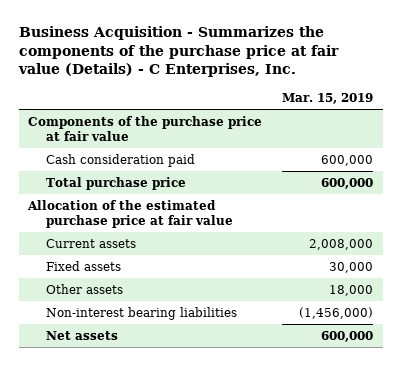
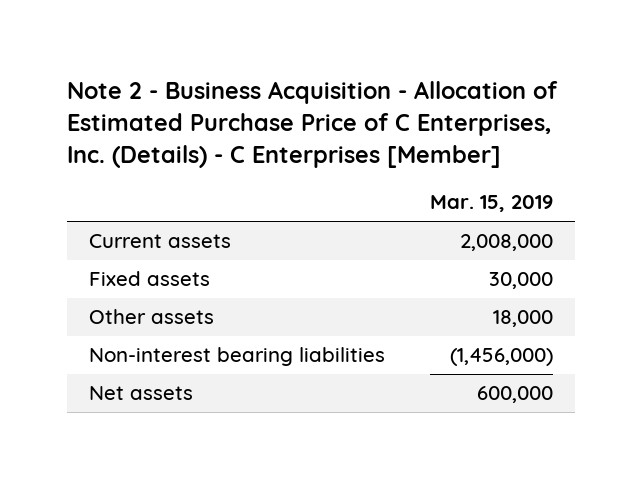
[17,26,339,78] Business Acquisition - Summarizes the components of the purchase price at fair value (Details) - C Enterprises, Inc. -> [66,80,558,168] Note 2 - Business Acquisition - Allocation of Estimated Purchase Price of C Enterprises, Inc. (Details) - C Enterprises [Member]
[28,115,263,142] Components of the purchase price at fair value -> none
[45,153,195,167] Cash consideration paid -> none
[45,176,186,190] Total purchase price -> none
[27,199,233,229] Allocation of the estimated purchase price at fair value -> none

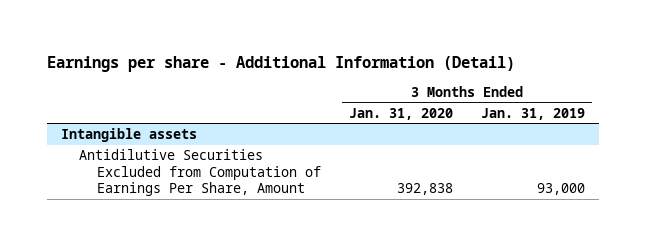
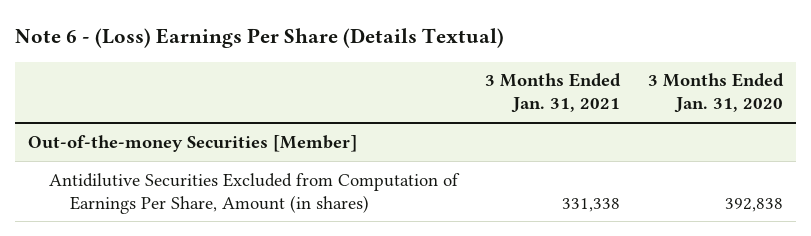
[46,55,515,72] Earnings per share - Additional Information (Detail) -> [14,28,504,49] Note 6 - (Loss) Earnings Per Share (Details Textual)
[481,107,586,120] Jan. 31, 2019 -> none
none -> [485,73,622,114] 3 Months Ended Jan. 31, 2021
[60,128,197,143] Intangible assets -> none
none -> [28,134,358,152] Out-of-the-money Securities [Member]
[79,149,322,196] Antidilutive Securities Excluded from Computation of Earnings Per Share, Amount -> [49,172,461,214] Antidilutive Securities Excluded from Computation of Earnings Per Share, Amount (in shares)

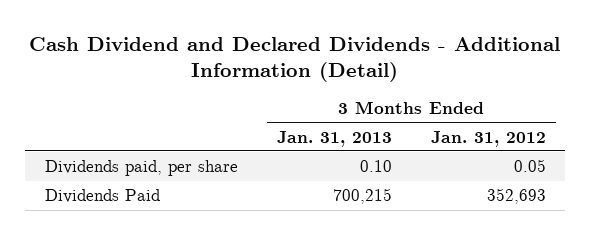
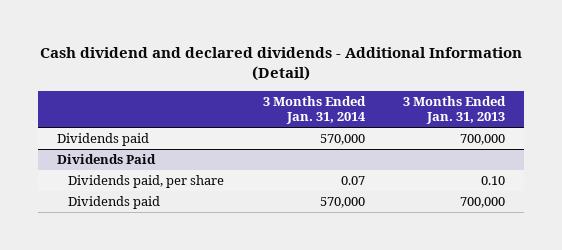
[29,36,561,83] Cash Dividend and Declared Dividends - Additional Information (Detail) -> [40,47,523,82] Cash dividend and declared dividends - Additional Information (Detail)
[430,130,546,147] Jan. 31, 2012 -> none
none -> [262,96,366,125] 3 Months Ended Jan. 31, 2014
none -> [57,133,150,147] Dividends paid
none -> [57,154,157,165] Dividends Paid
[44,189,160,204] Dividends Paid -> [68,196,161,210] Dividends paid
[332,188,392,205] 700,215 -> [459,197,505,209] 700,000

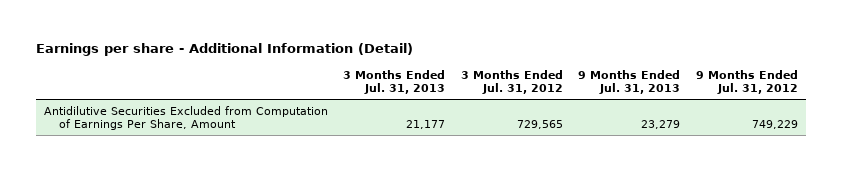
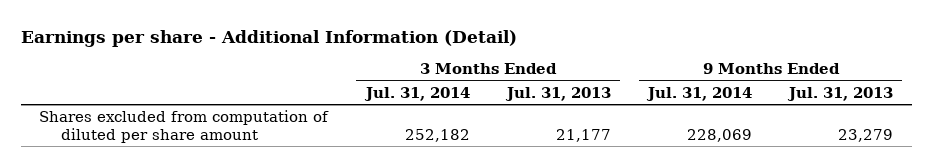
[460,70,563,95] 3 Months Ended Jul. 31, 2012 -> none
[695,70,798,95] 9 Months Ended Jul. 31, 2012 -> none
none -> [363,86,470,101] Jul. 31, 2014
none -> [645,86,752,101] Jul. 31, 2014
[43,105,328,131] Antidilutive Securities Excluded from Computation of Earnings Per Share, Amount -> [39,109,330,144] Shares excluded from computation of diluted per share amount

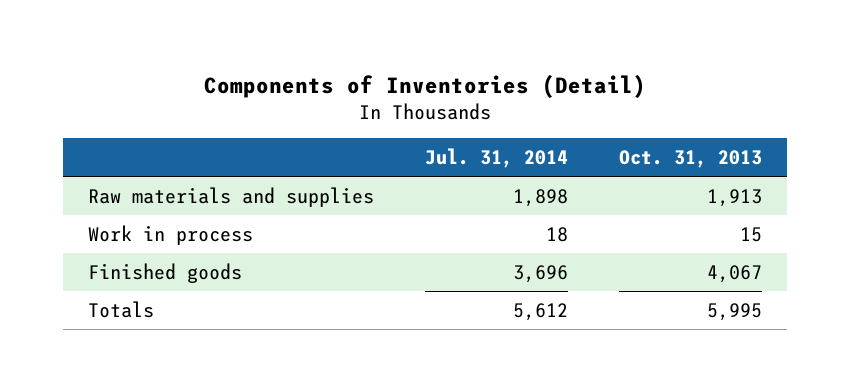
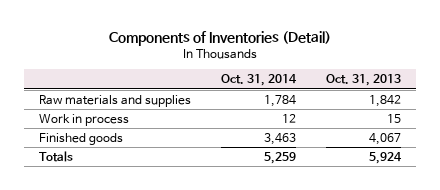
[424,147,568,168] Jul. 31, 2014 -> none
none -> [220,74,297,87] Oct. 31, 2014
[706,188,762,207] 1,913 -> [369,94,402,107] 1,842
[706,302,762,321] 5,995 -> [369,151,403,164] 5,924

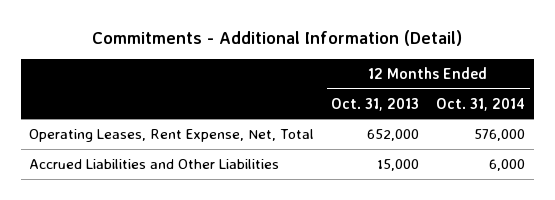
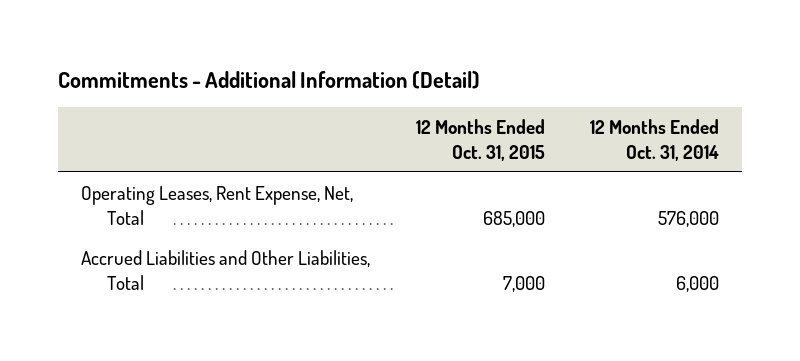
[331,97,420,111] Oct. 31, 2013 -> none
none -> [415,118,545,161] 12 Months Ended Oct. 31, 2015
[29,158,280,169] Accrued Liabilities and Other Liabilities -> [80,249,370,290] Accrued Liabilities and Other Liabilities, Total

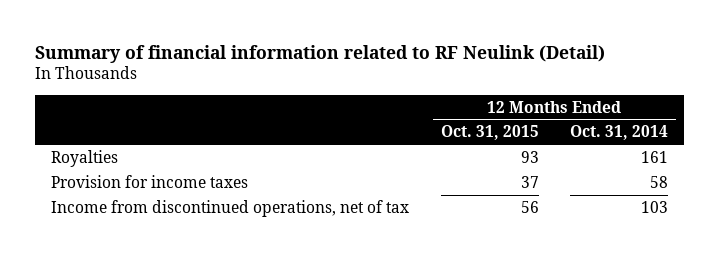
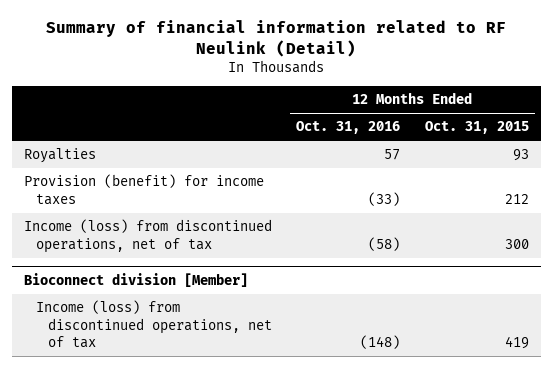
[570,125,669,141] Oct. 31, 2014 -> none
none -> [296,121,401,135] Oct. 31, 2016
[50,174,248,188] Provision for income taxes -> [23,174,264,205] Provision (benefit) for income taxes
[520,175,539,188] 37 -> [504,193,529,204] 212
[50,199,409,217] Income from discontinued operations, net of tax -> [23,219,272,253] Income (loss) from discontinued operations, net of tax
[520,200,539,213] 56 -> [504,238,529,249] 300
none -> [23,273,248,288] Bioconnect division [Member]
none -> [35,300,273,349] Income (loss) from discontinued operations, net of tax

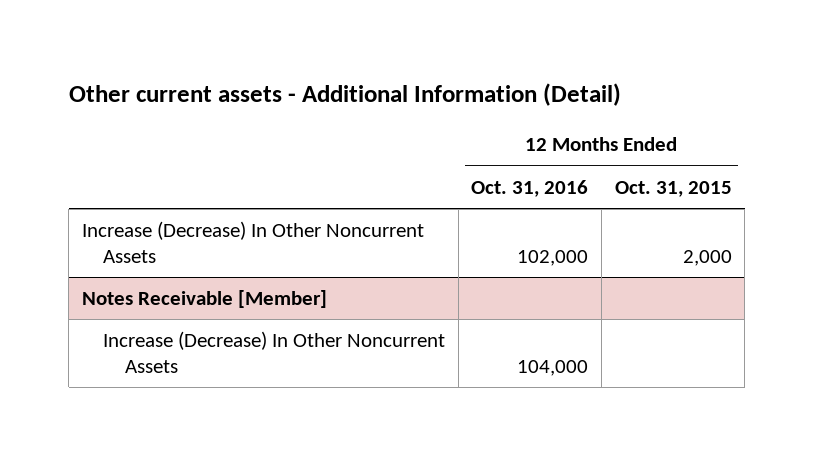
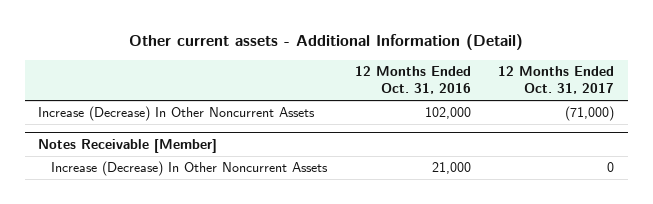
[614,180,732,197] Oct. 31, 2015 -> none
none -> [498,65,615,95] 12 Months Ended Oct. 31, 2017
[517,359,589,376] 104,000 -> [431,162,471,175] 21,000

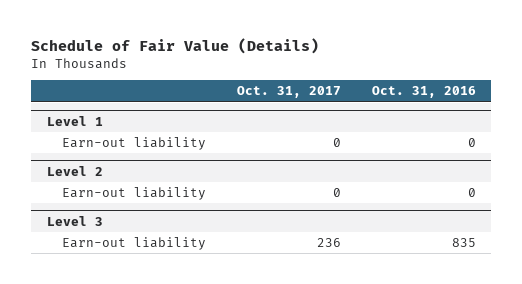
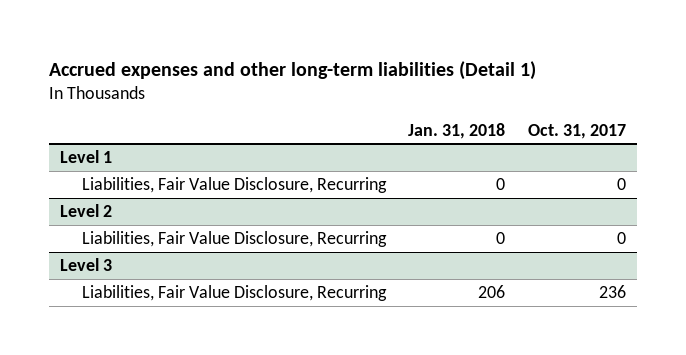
[31,37,320,54] Schedule of Fair Value (Details) -> [48,60,536,80] Accrued expenses and other long-term liabilities (Detail 1)
[371,86,476,99] Oct. 31, 2016 -> none
none -> [408,122,506,139] Jan. 31, 2018
[61,137,206,151] Earn-out liability -> [82,176,388,193] Liabilities, Fair Value Disclosure, Recurring
[61,187,206,201] Earn-out liability -> [82,230,388,247] Liabilities, Fair Value Disclosure, Recurring
[61,237,206,251] Earn-out liability -> [82,284,388,301] Liabilities, Fair Value Disclosure, Recurring

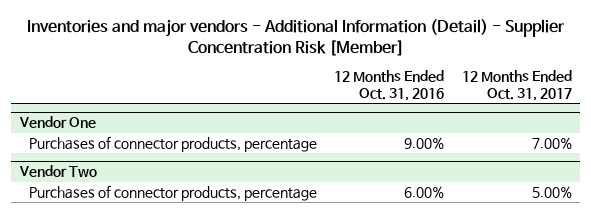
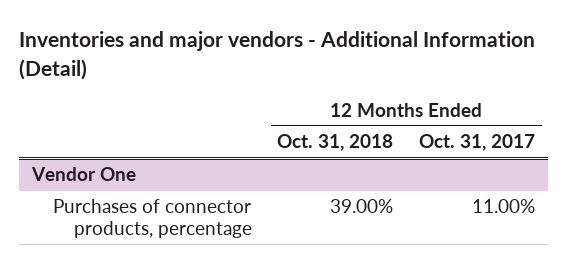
[26,19,565,56] Inventories and major vendors - Additional Information (Detail) - Supplier Concentration Risk [Member] -> [18,31,535,81] Inventories and major vendors - Additional Information (Detail)
[334,69,445,101] 12 Months Ended Oct. 31, 2016 -> none
none -> [277,134,394,152] Oct. 31, 2018
[18,165,97,178] Vendor Two -> none
[29,184,318,201] Purchases of connector products, percentage -> none
[531,136,572,149] 7.00% -> [472,199,536,214] 11.00%

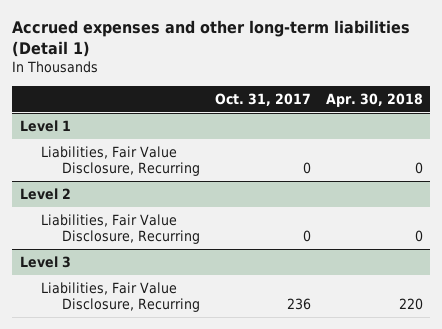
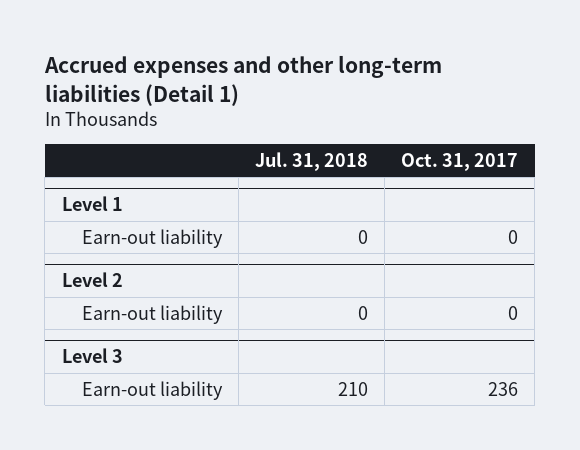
[325,92,423,107] Apr. 30, 2018 -> none
none -> [254,152,368,172] Jul. 31, 2018
[40,145,200,176] Liabilities, Fair Value Disclosure, Recurring -> none
none -> [81,228,223,248] Earn-out liability
[40,213,200,244] Liabilities, Fair Value Disclosure, Recurring -> none
none -> [81,304,223,324] Earn-out liability
[40,281,200,312] Liabilities, Fair Value Disclosure, Recurring -> [81,380,223,400] Earn-out liability

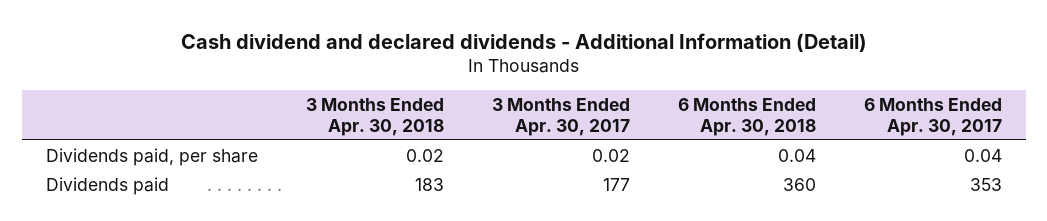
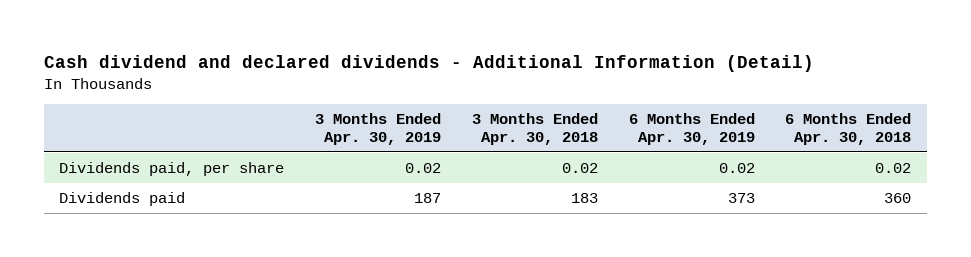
[491,97,630,136] 3 Months Ended Apr. 30, 2017 -> none
[863,97,1002,136] 6 Months Ended Apr. 30, 2017 -> none
none -> [315,112,442,146] 3 Months Ended Apr. 30, 2019
none -> [628,112,755,146] 6 Months Ended Apr. 30, 2019
[777,148,816,162] 0.04 -> [875,162,912,173] 0.02

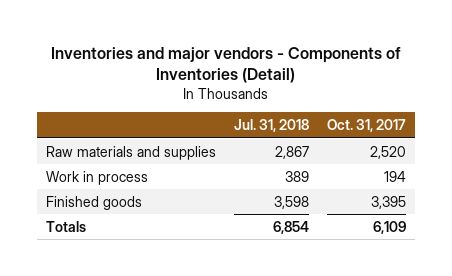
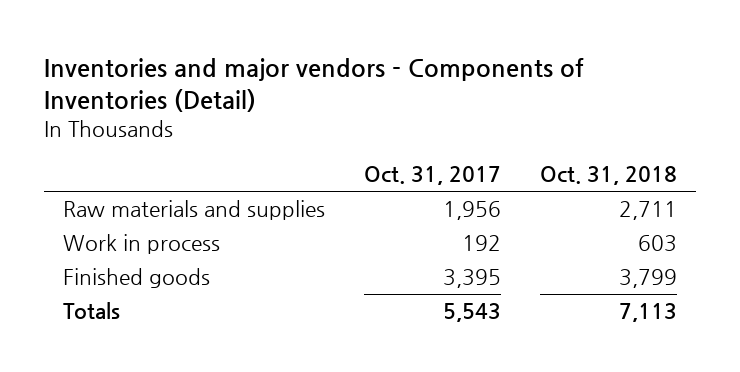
[234,119,310,133] Jul. 31, 2018 -> none
none -> [539,166,677,186] Oct. 31, 2018
[370,145,407,159] 2,520 -> [443,201,502,221] 1,956
[384,170,407,182] 194 -> [462,235,502,252] 192
[373,220,407,234] 6,109 -> [443,303,502,323] 5,543

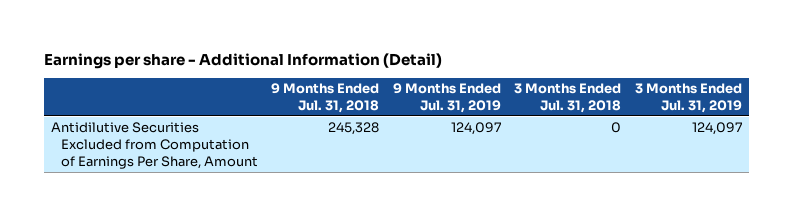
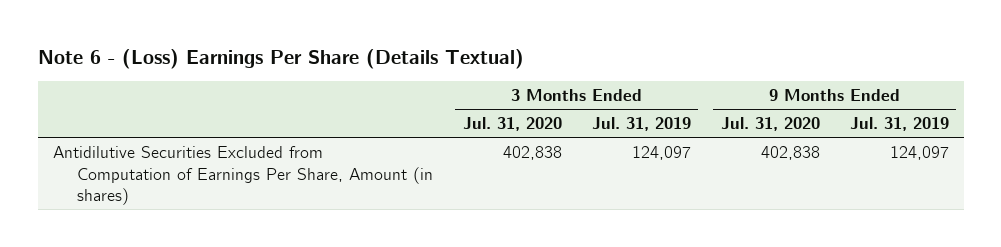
[44,52,443,69] Earnings per share - Additional Information (Detail) -> [37,49,524,70] Note 6 - (Loss) Earnings Per Share (Details Textual)
[271,83,380,113] 9 Months Ended Jul. 31, 2018 -> none
[514,83,622,113] 3 Months Ended Jul. 31, 2018 -> none
none -> [462,117,562,132] Jul. 31, 2020
none -> [720,117,820,132] Jul. 31, 2020
[51,122,258,169] Antidilutive Securities Excluded from Computation of Earnings Per Share, Amount -> [52,145,434,206] Antidilutive Securities Excluded from Computation of Earnings Per Share, Amount (in shares)

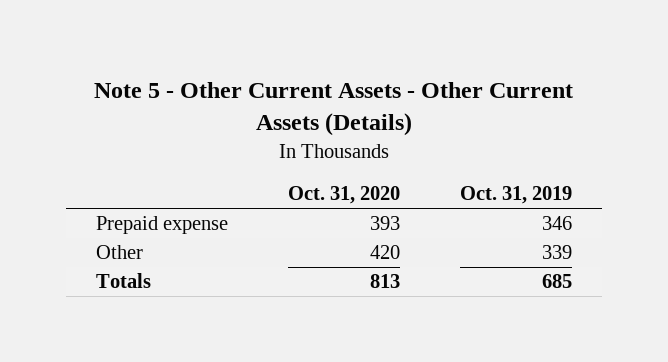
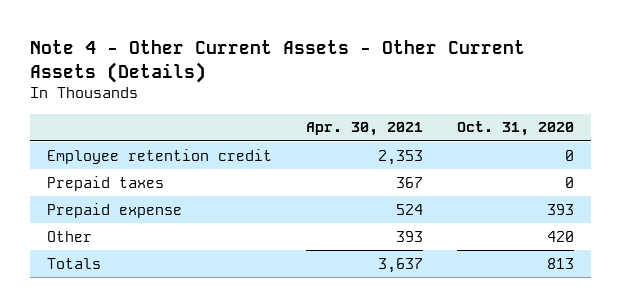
[93,82,573,137] Note 5 - Other Current Assets - Other Current Assets (Details) -> [30,40,526,83] Note 4 - Other Current Assets - Other Current Assets (Details)
[459,186,572,205] Oct. 31, 2019 -> none
none -> [305,122,423,137] Apr. 30, 2021
none -> [47,148,273,164] Employee retention credit
none -> [47,175,165,191] Prepaid taxes

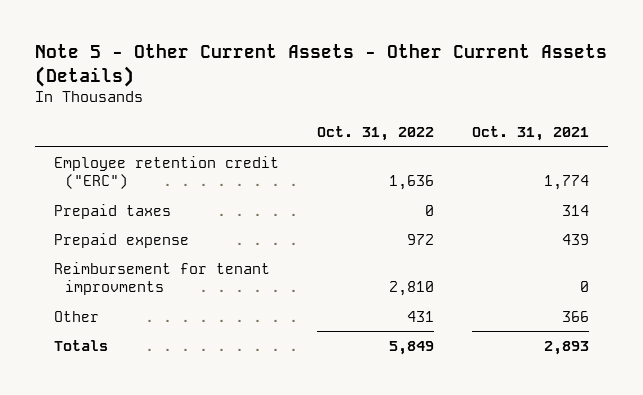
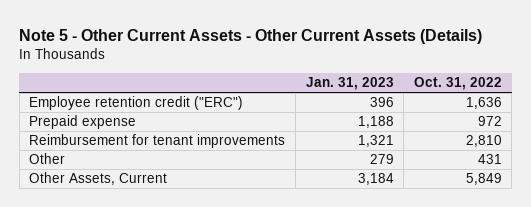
[472,126,590,142] Oct. 31, 2021 -> none
none -> [305,77,394,91] Jan. 31, 2023
[53,203,171,219] Prepaid taxes -> none
[53,261,270,296] Reimbursement for tenant improvments -> [29,134,286,149] Reimbursement for tenant improvements
[53,339,108,351] Totals -> [29,172,168,186] Other Assets, Current

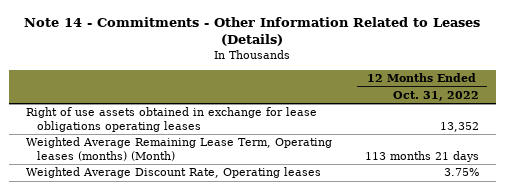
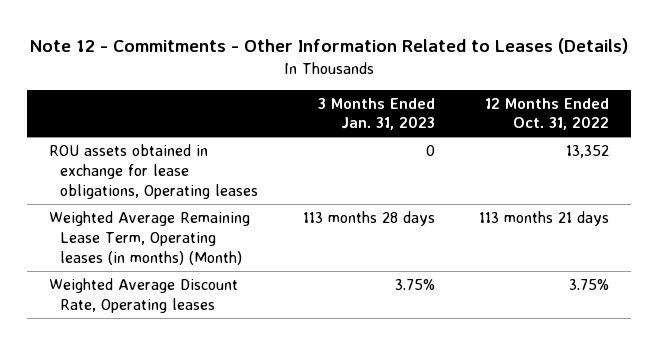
[24,16,481,46] Note 14 - Commitments - Other Information Related to Leases (Details) -> [29,37,629,54] Note 12 - Commitments - Other Information Related to Leases (Details)
none -> [317,97,435,131] 3 Months Ended Jan. 31, 2023
[25,107,317,132] Right of use assets obtained in exchange for lease obligations operating leases -> [49,143,259,199] ROU assets obtained in exchange for lease obligations, Operating leases
[25,137,332,161] Weighted Average Remaining Lease Term, Operating leases (months) (Month) -> [49,210,251,265] Weighted Average Remaining Lease Term, Operating leases (in months) (Month)

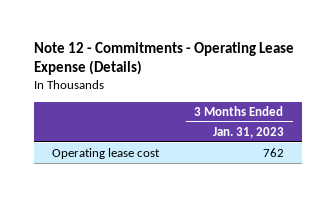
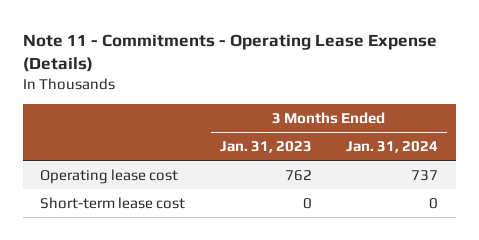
[33,41,294,76] Note 12 - Commitments - Operating Lease Expense (Details) -> [23,34,438,73] Note 11 - Commitments - Operating Lease Expense (Details)
none -> [346,141,439,154] Jan. 31, 2024
none -> [40,196,186,209] Short-term lease cost

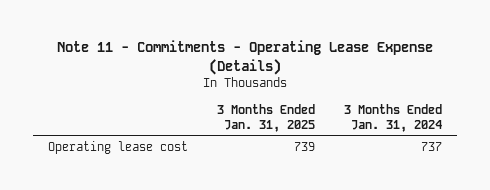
[219,141,312,154] Jan. 31, 2023 -> none
none -> [216,104,315,133] 3 Months Ended Jan. 31, 2025
[40,196,186,209] Short-term lease cost -> none

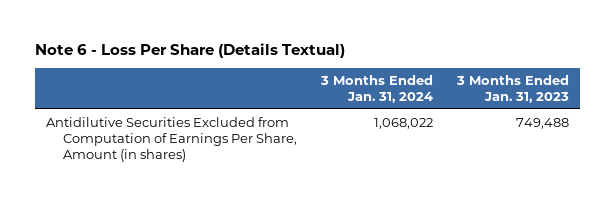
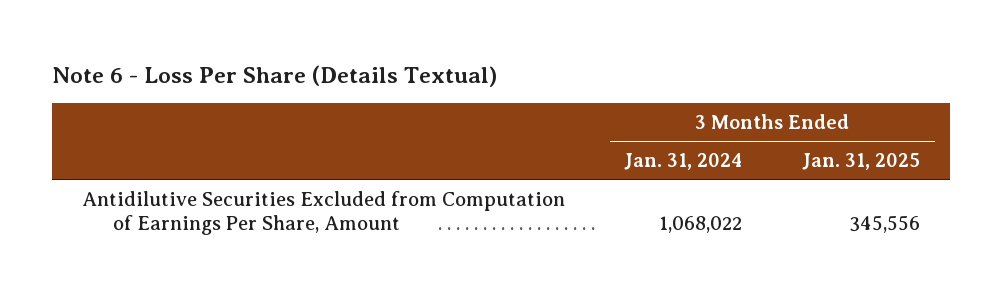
[455,74,569,104] 3 Months Ended Jan. 31, 2023 -> none
none -> [801,152,920,170] Jan. 31, 2025
[46,116,298,163] Antidilutive Securities Excluded from Computation of Earnings Per Share, Amount (in shares) -> [81,190,565,236] Antidilutive Securities Excluded from Computation of Earnings Per Share, Amount

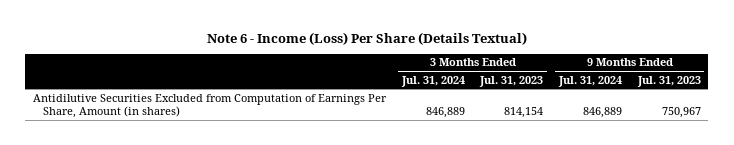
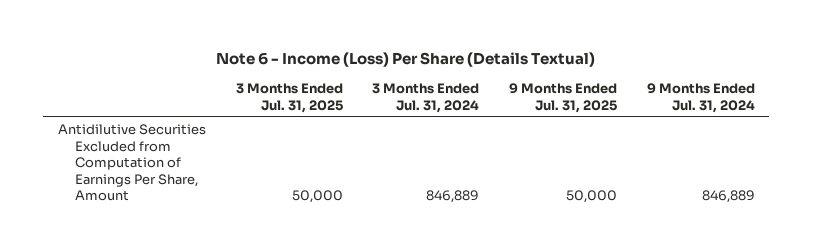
[479,75,544,87] Jul. 31, 2023 -> none
[636,75,701,87] Jul. 31, 2023 -> none
none -> [235,83,343,113] 3 Months Ended Jul. 31, 2025
none -> [509,83,618,113] 9 Months Ended Jul. 31, 2025
[33,93,388,118] Antidilutive Securities Excluded from Computation of Earnings Per Share, Amount (in shares) -> [58,124,207,202] Antidilutive Securities Excluded from Computation of Earnings Per Share, Amount

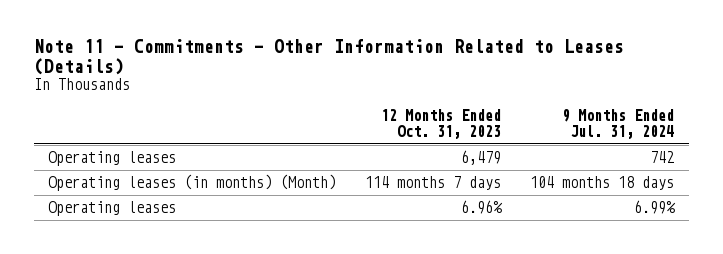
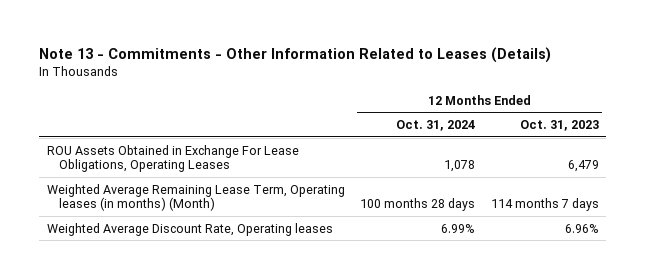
[33,39,624,75] Note 11 - Commitments - Other Information Related to Leases (Details) -> [39,46,552,63] Note 13 - Commitments - Other Information Related to Leases (Details)
[562,108,675,139] 9 Months Ended Jul. 31, 2024 -> none
none -> [396,120,476,132] Oct. 31, 2024
[48,151,177,167] Operating leases -> [47,144,300,173] ROU Assets Obtained in Exchange For Lease Obligations, Operating Leases
[48,174,337,192] Operating leases (in months) (Month) -> [47,183,346,212] Weighted Average Remaining Lease Term, Operating leases (in months) (Month)
[48,201,177,217] Operating leases -> [47,222,334,236] Weighted Average Discount Rate, Operating leases

